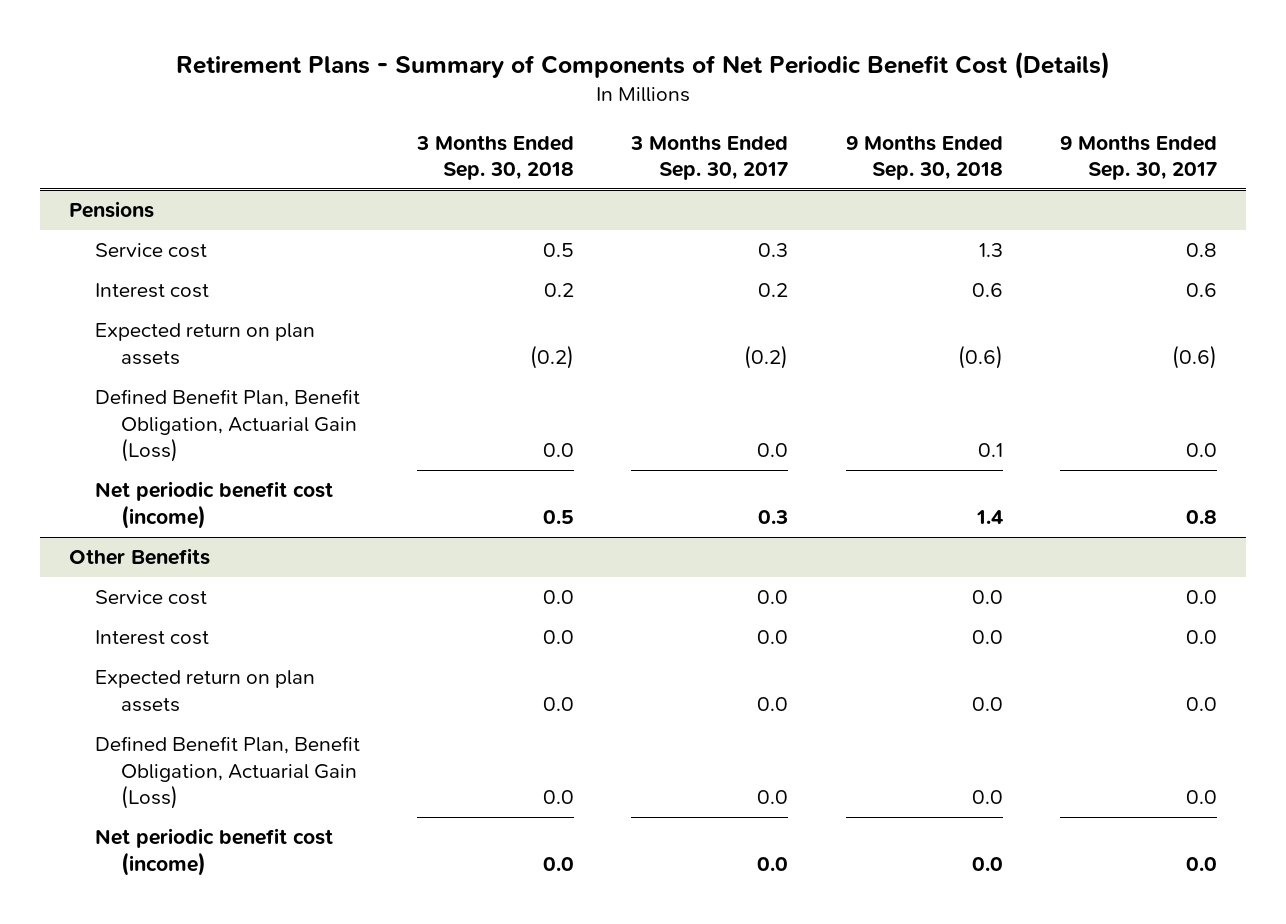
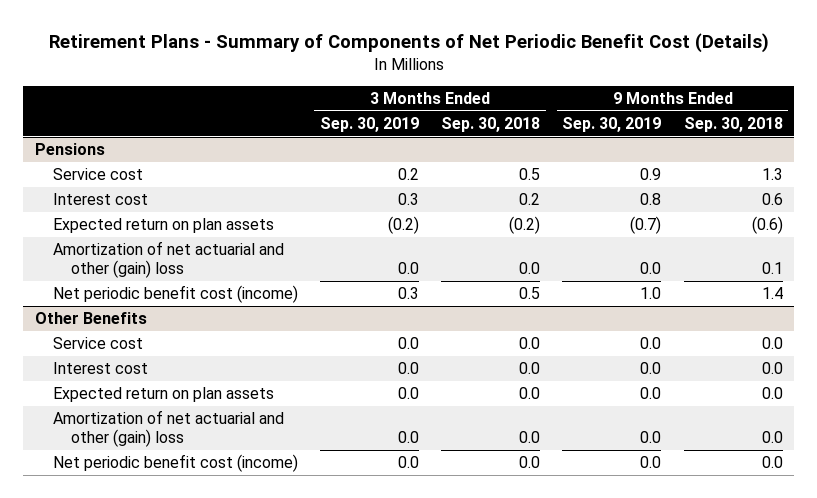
[630,134,789,180] 3 Months Ended Sep. 30, 2017 -> none
[1059,134,1217,180] 9 Months Ended Sep. 30, 2017 -> none
none -> [319,116,419,132] Sep. 30, 2019
none -> [562,116,662,132] Sep. 30, 2019
[94,389,360,462] Defined Benefit Plan, Benefit Obligation, Actuarial Gain (Loss) -> [52,241,284,278] Amortization of net actuarial and other (gain) loss
[94,736,360,809] Defined Benefit Plan, Benefit Obligation, Actuarial Gain (Loss) -> [52,410,284,447] Amortization of net actuarial and other (gain) loss

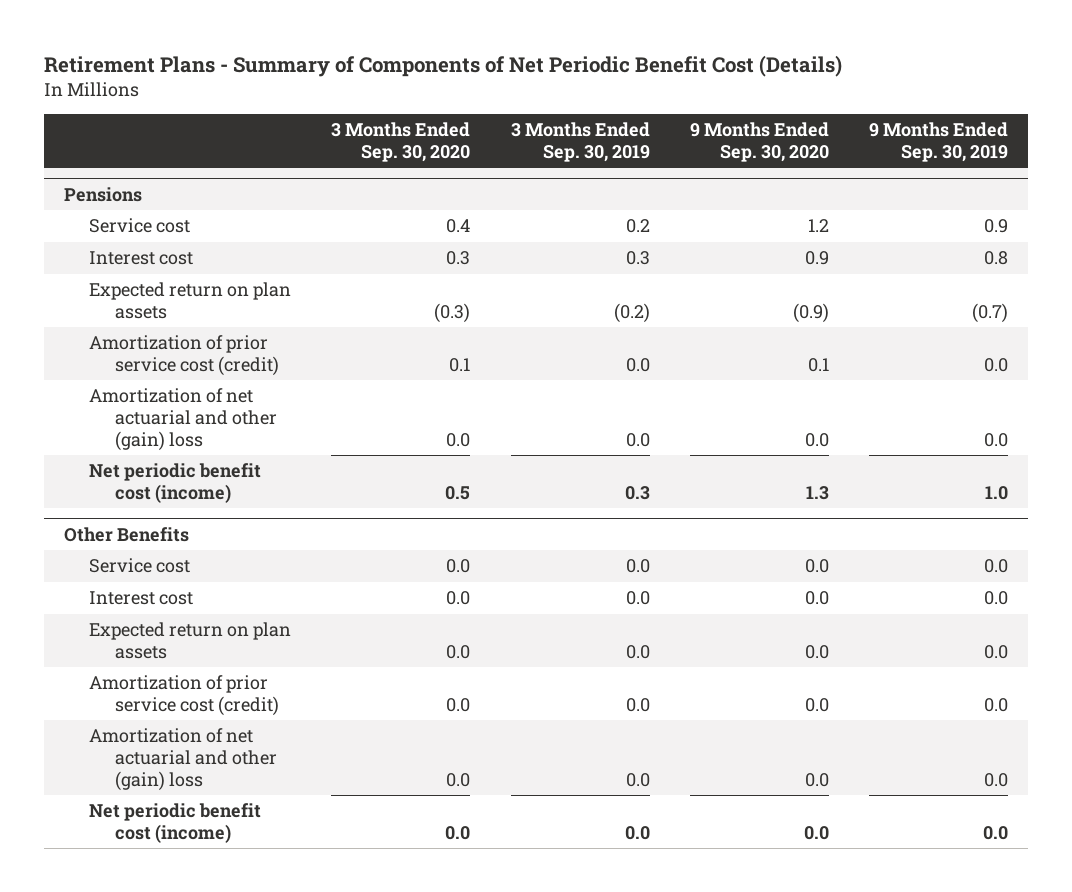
[441,116,541,132] Sep. 30, 2018 -> none
[683,116,783,132] Sep. 30, 2018 -> none
none -> [331,122,471,162] 3 Months Ended Sep. 30, 2020
none -> [689,122,829,162] 9 Months Ended Sep. 30, 2020
none -> [89,335,279,376] Amortization of prior service cost (credit)
none -> [89,675,279,716] Amortization of prior service cost (credit)

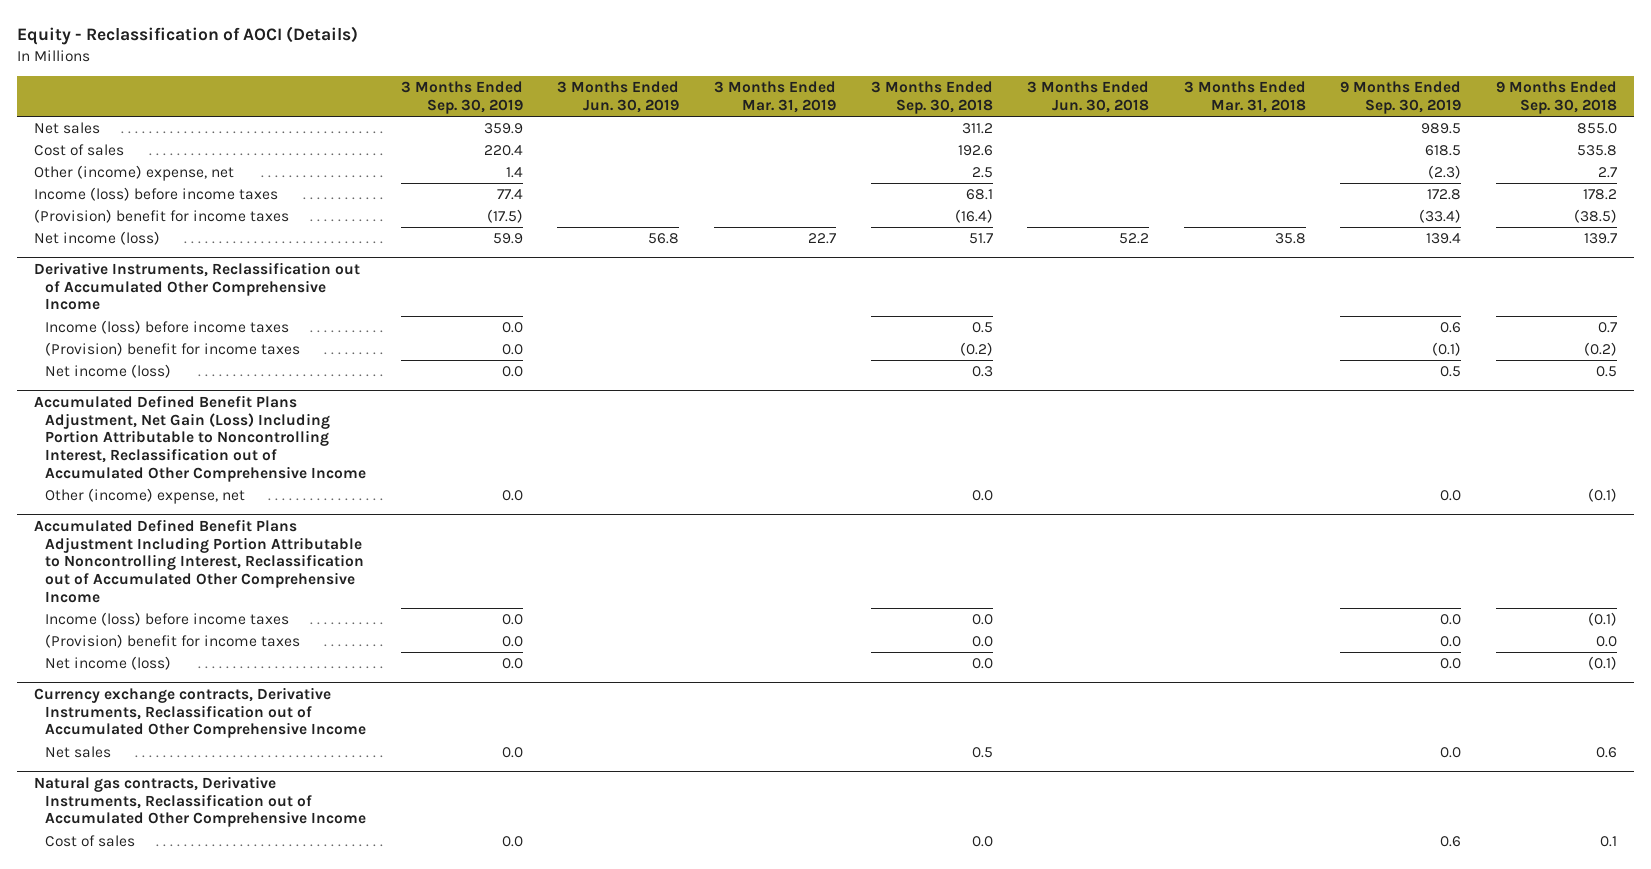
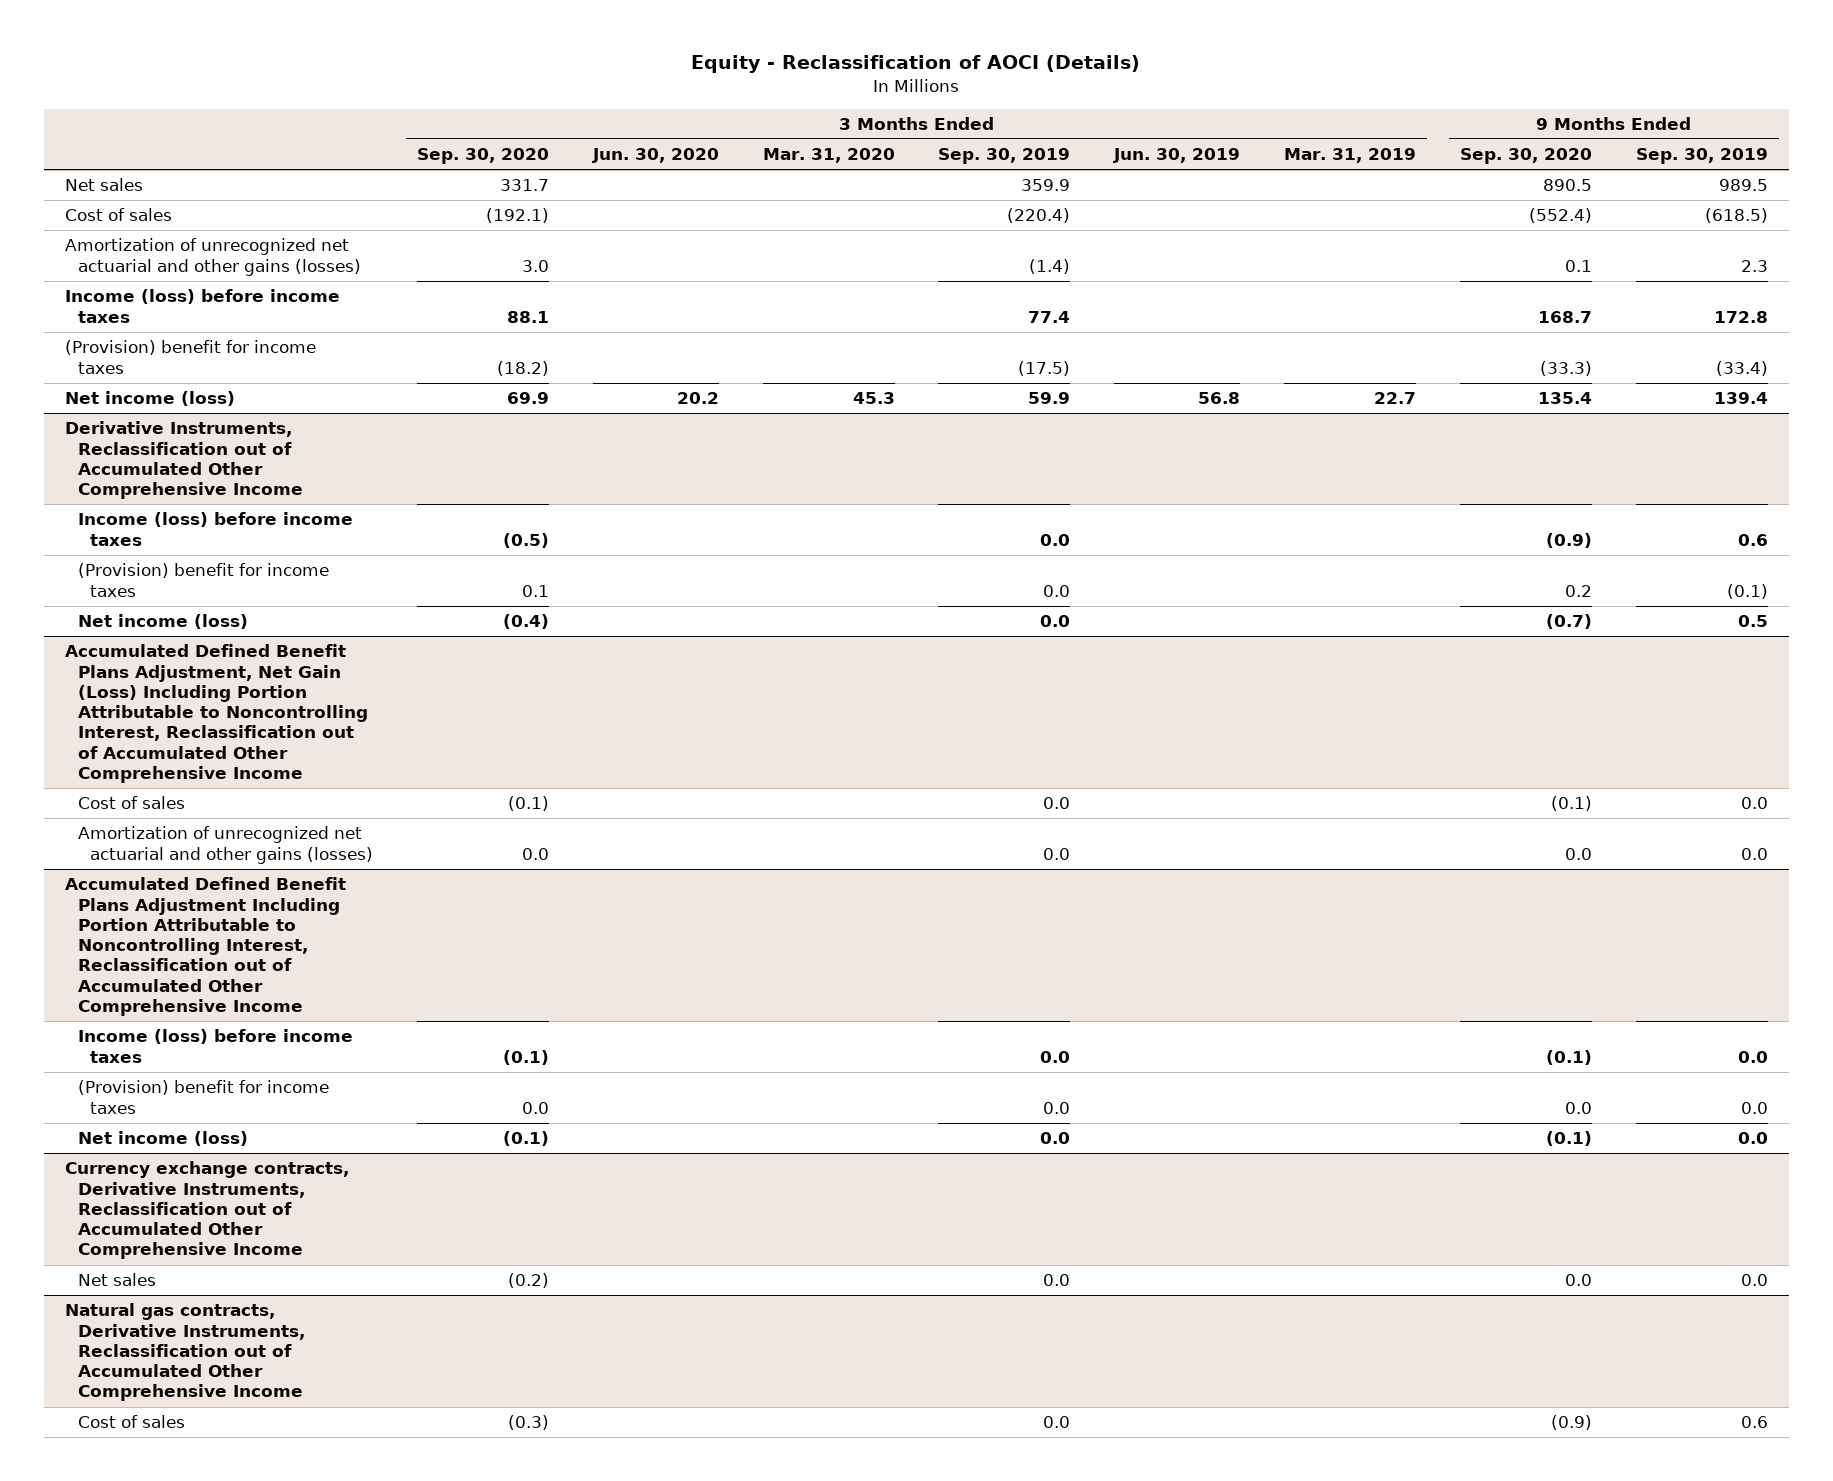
[870,81,993,115] 3 Months Ended Sep. 30, 2018 -> none
[1027,81,1150,114] 3 Months Ended Jun. 30, 2018 -> none
[1183,81,1306,114] 3 Months Ended Mar. 31, 2018 -> none
[1495,81,1617,115] 9 Months Ended Sep. 30, 2018 -> none
none -> [417,148,550,165] Sep. 30, 2020
none -> [591,148,719,164] Jun. 30, 2020
none -> [762,148,895,164] Mar. 31, 2020
none -> [1459,148,1592,165] Sep. 30, 2020
[33,164,234,181] Other (income) expense, net -> none
[483,144,523,156] 220.4 -> [1007,208,1071,224] (220.4)
[1425,144,1462,156] 618.5 -> [1704,208,1768,224] (618.5)
none -> [65,238,361,276] Amortization of unrecognized net actuarial and other gains (losses)
none -> [77,796,185,810] Cost of sales
[45,487,246,504] Other (income) expense, net -> [77,826,374,864] Amortization of unrecognized net actuarial and other gains (losses)

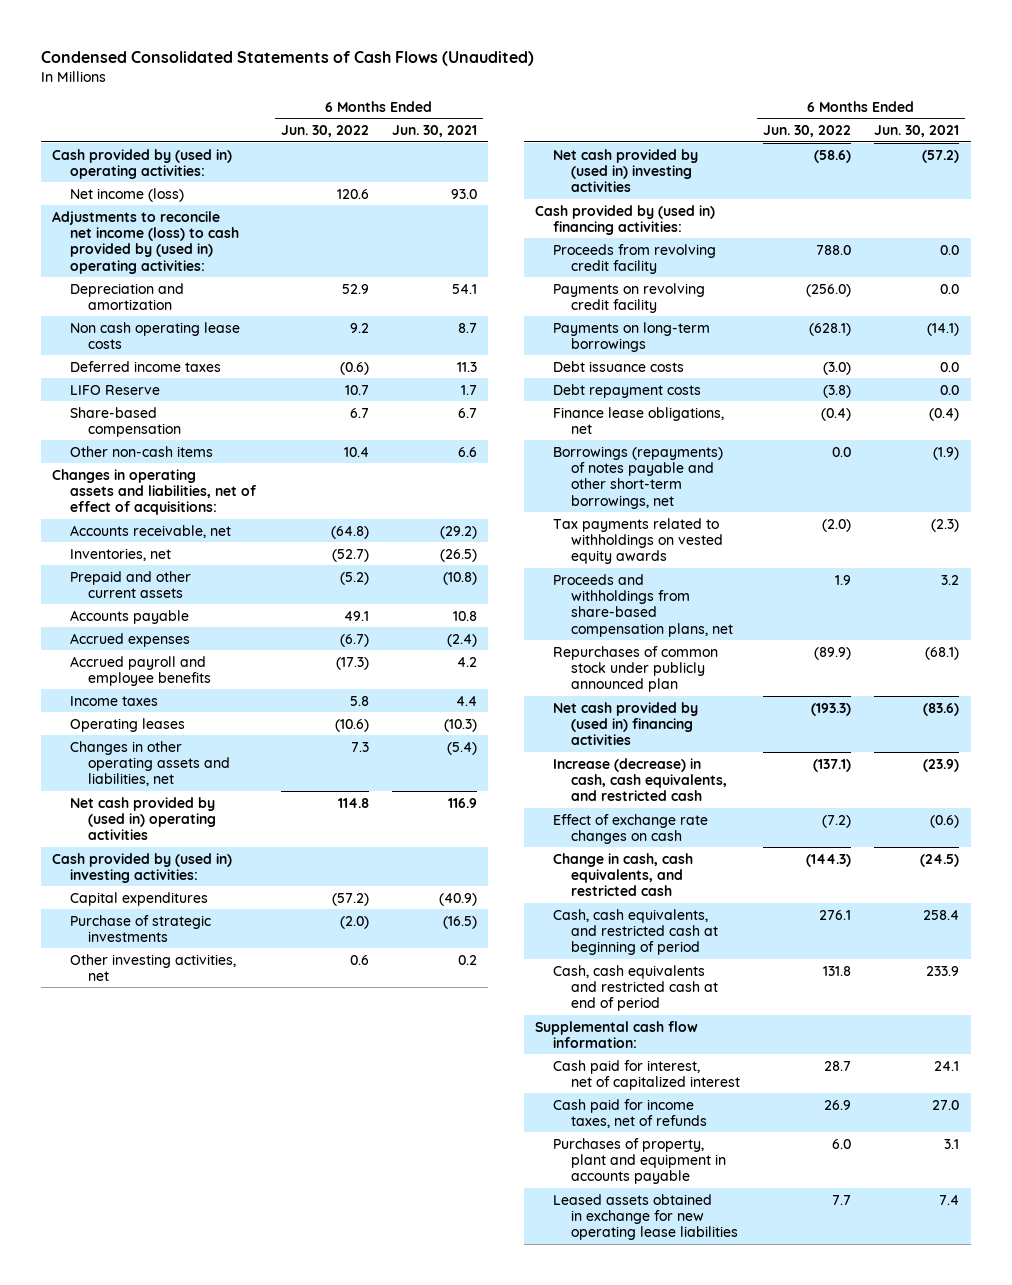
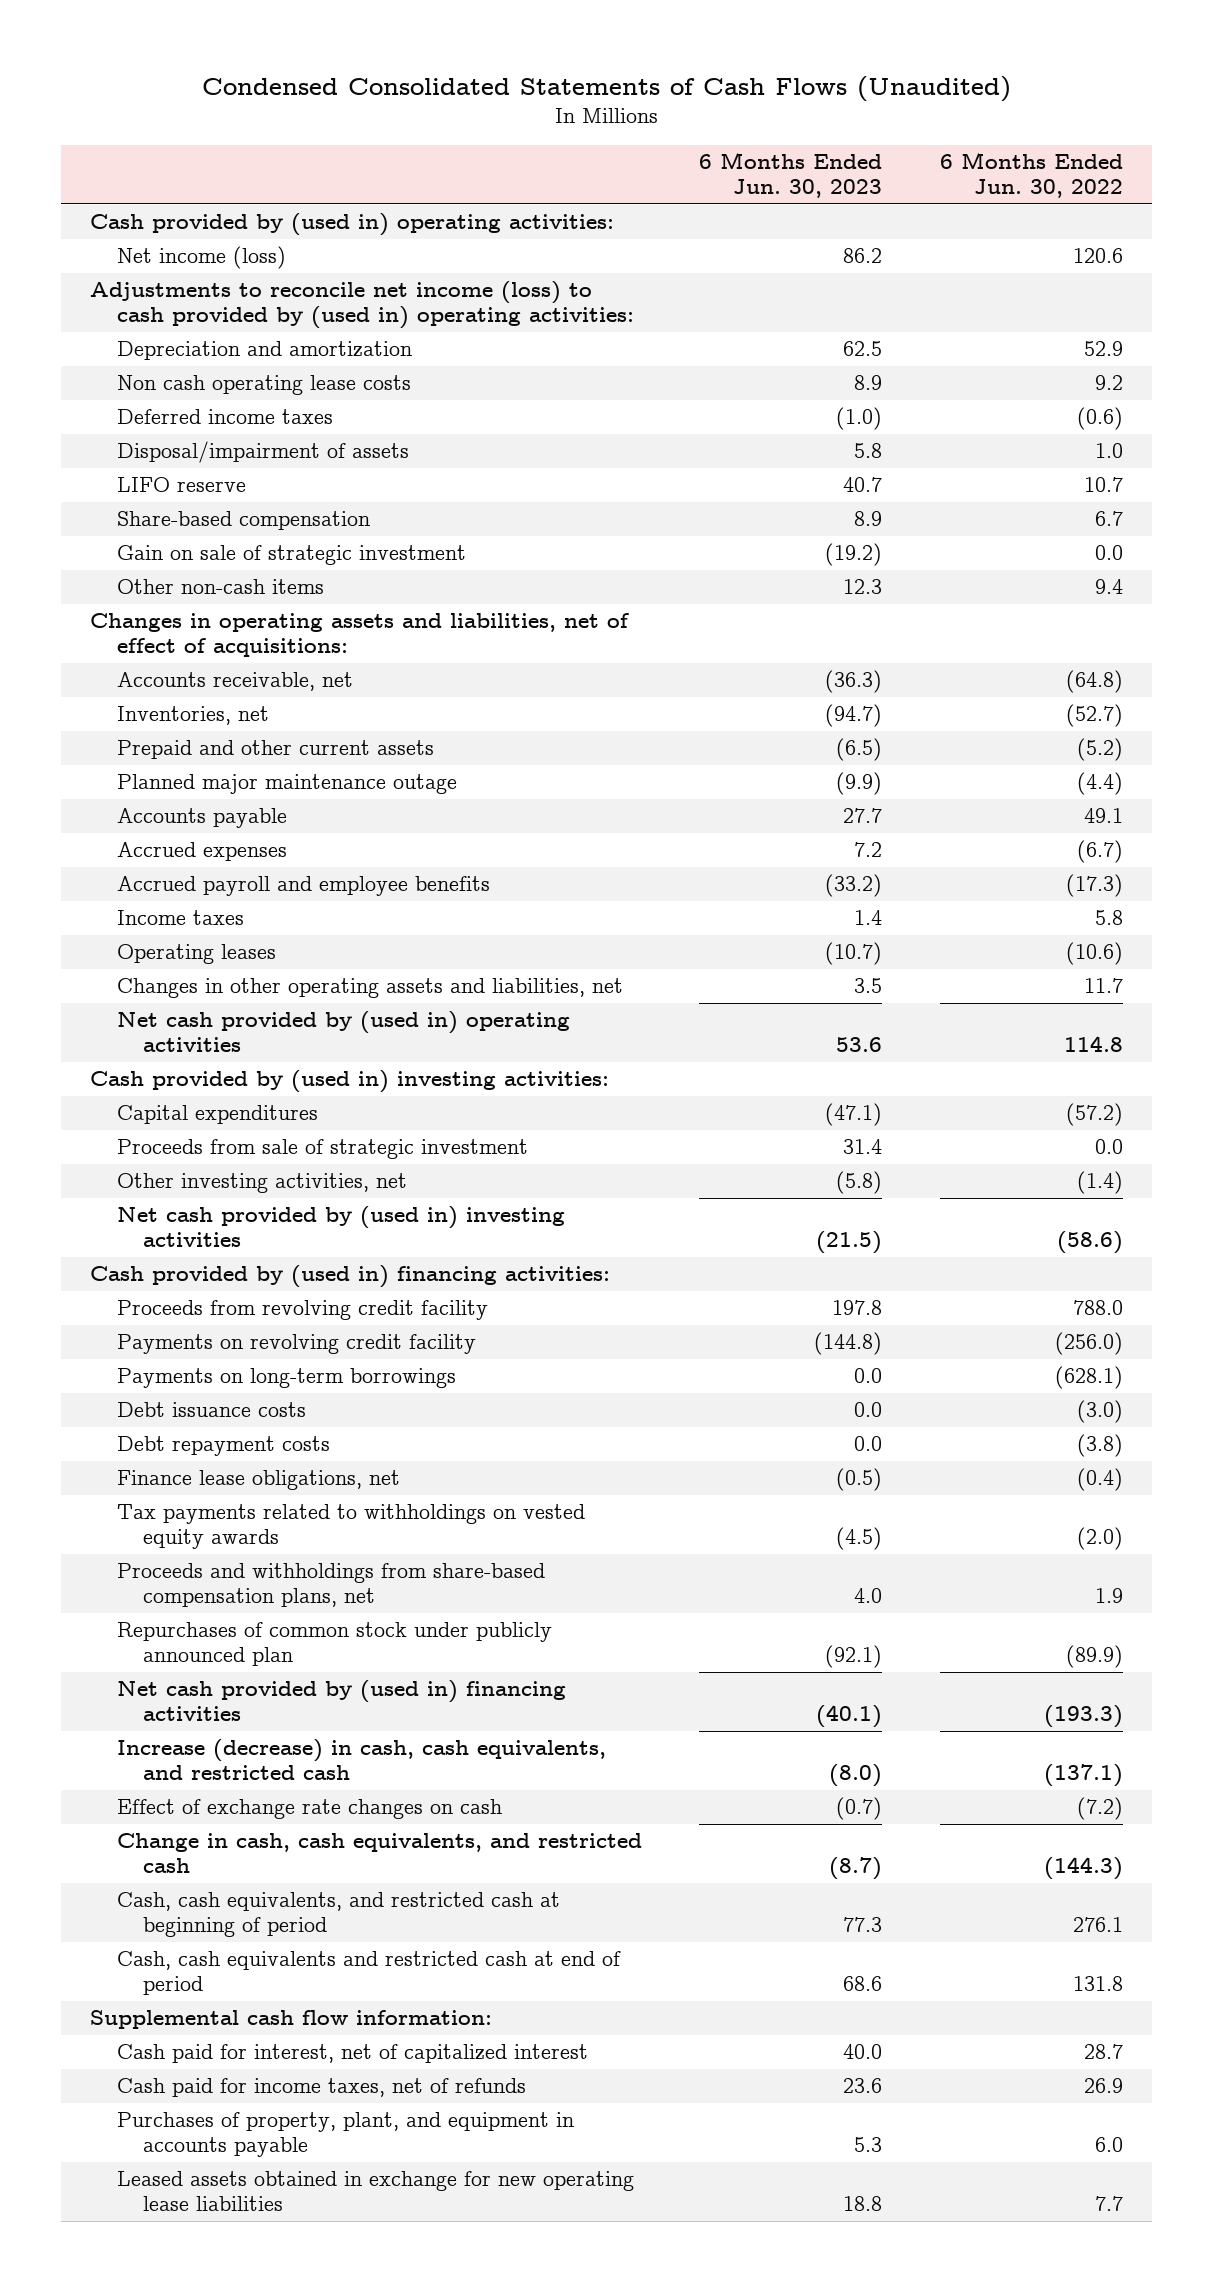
[391,125,477,138] Jun. 30, 2021 -> none
none -> [699,152,883,198] 6 Months Ended Jun. 30, 2023
none -> [116,441,409,464] Disposal/impairment of assets
[70,384,161,395] LIFO Reserve -> [116,477,246,493] LIFO reserve
none -> [116,545,466,566] Gain on sale of strategic investment
[343,446,369,457] 10.4 -> [1095,579,1124,595] 9.4
none -> [116,774,457,795] Planned major maintenance outage
[350,741,369,752] 7.3 -> [1084,978,1124,994] 11.7
[70,914,212,942] Purchase of strategic investments -> none
none -> [116,1139,528,1160] Proceeds from sale of strategic investment
[349,954,369,965] 0.6 -> [1077,1171,1124,1195] (1.4)
[553,445,724,509] Borrowings (repayments) of notes payable and other short-term borrowings, net -> none
[553,1137,727,1185] Purchases of property, plant and equipment in accounts payable -> [116,2112,574,2158] Purchases of property, plant, and equipment in accounts payable

